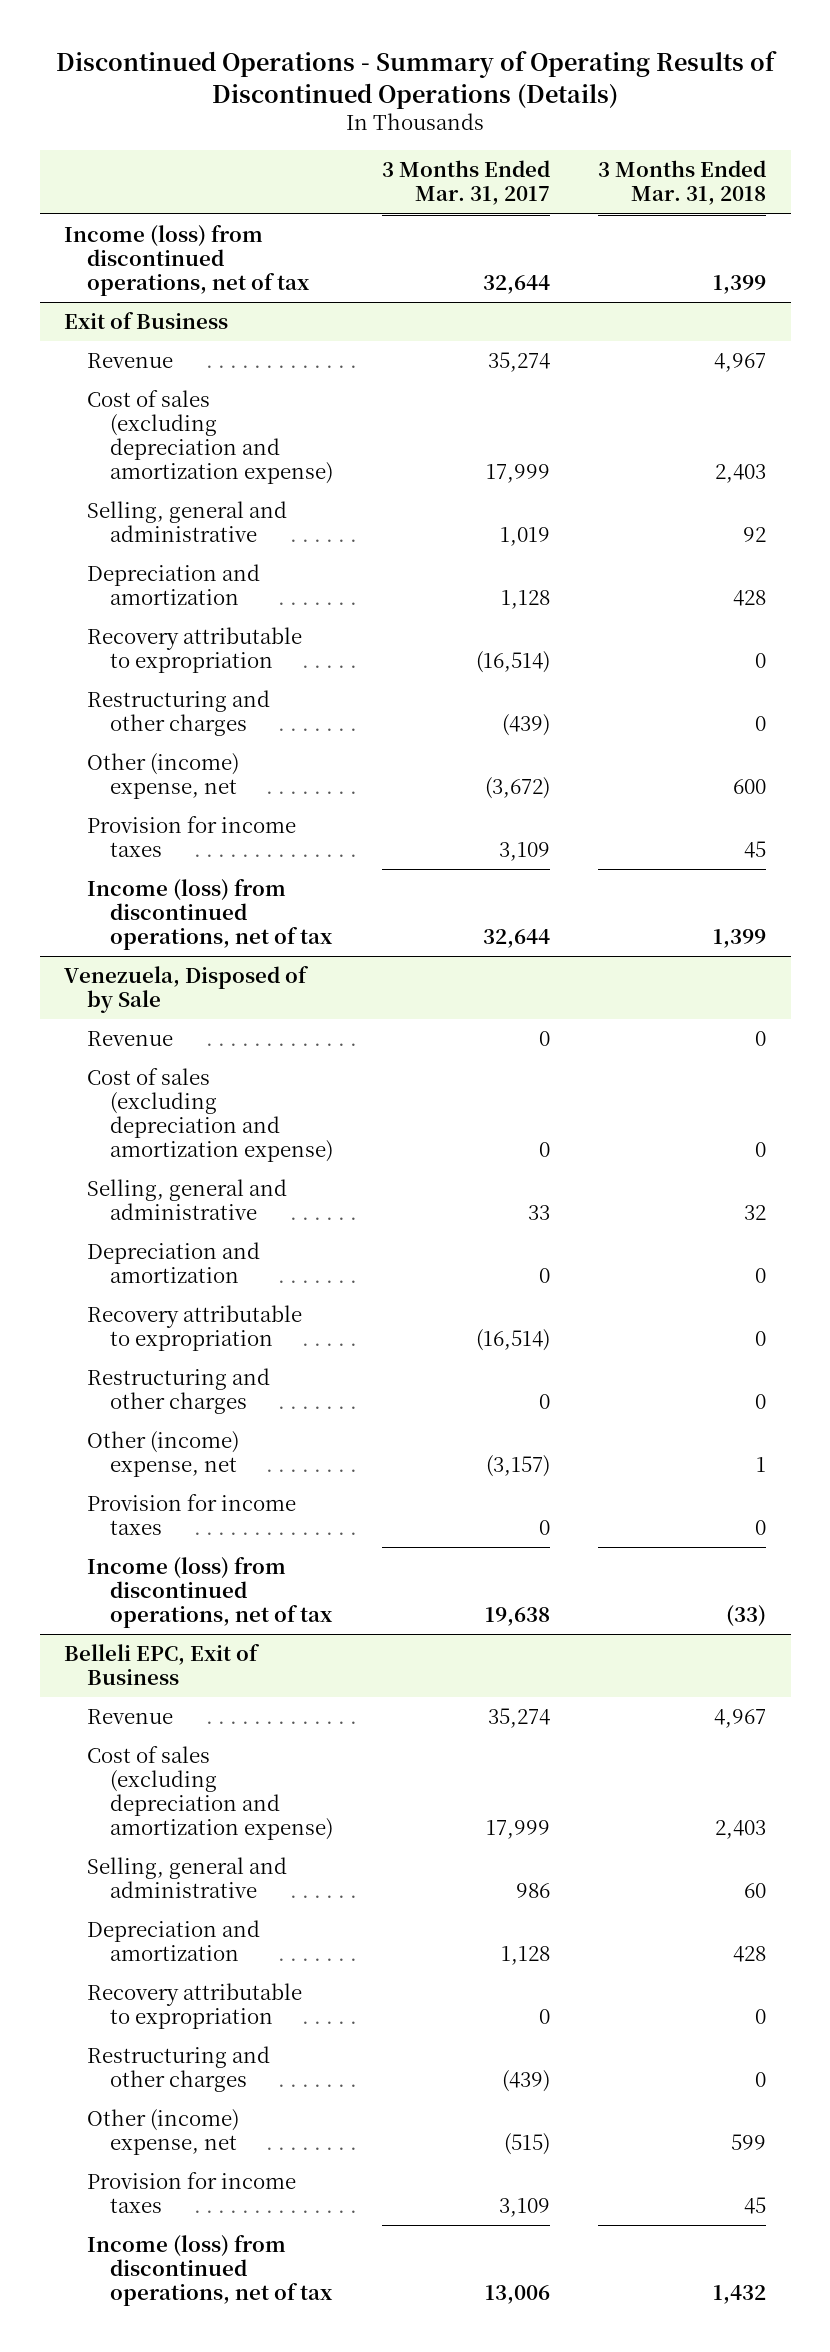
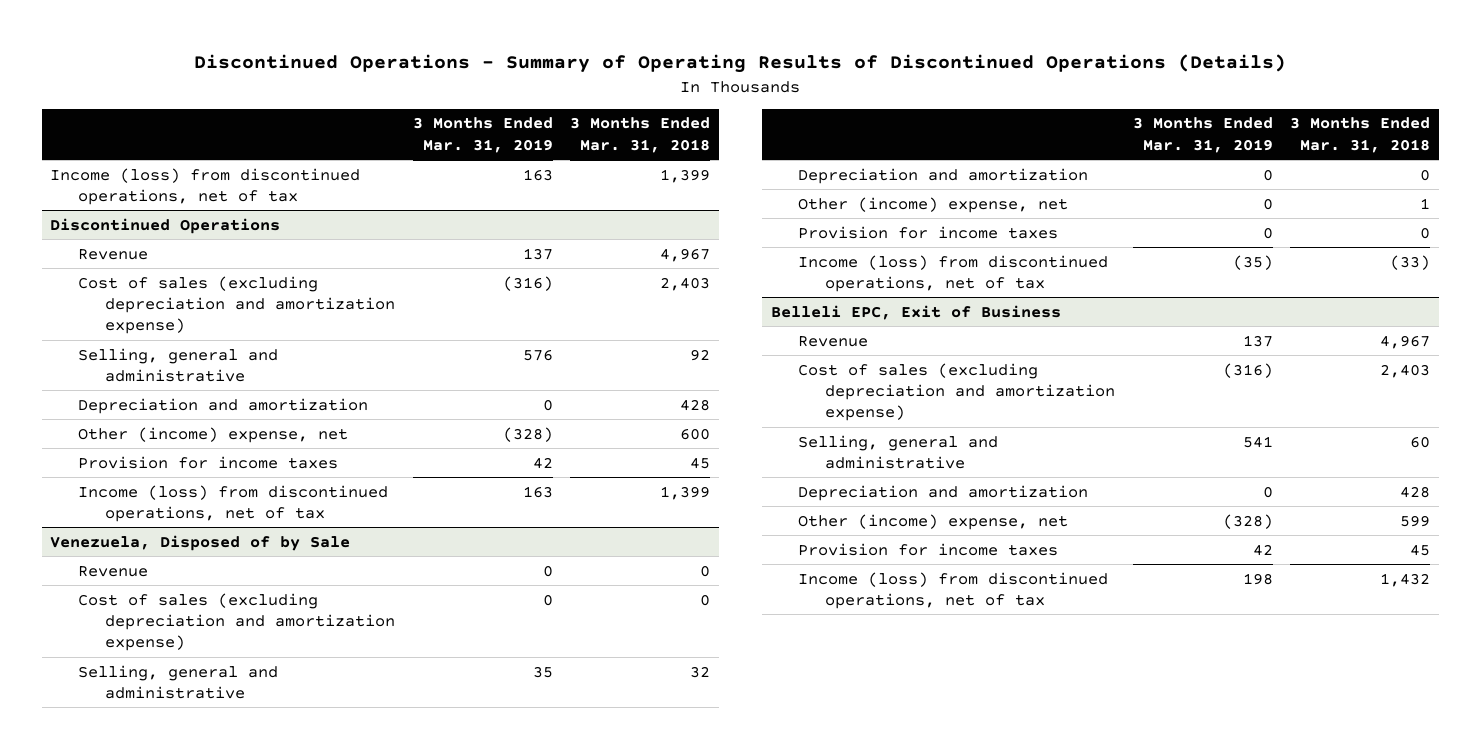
[381,160,550,206] 3 Months Ended Mar. 31, 2017 -> none
none -> [412,117,553,153] 3 Months Ended Mar. 31, 2019
[63,312,228,330] Exit of Business -> none
none -> [50,217,281,234] Discontinued Operations
[86,627,302,673] Recovery attributable to expropriation -> none
[86,690,270,736] Restructuring and other charges -> none
[86,1305,302,1351] Recovery attributable to expropriation -> none
[86,1368,270,1414] Restructuring and other charges -> none
[86,1983,302,2029] Recovery attributable to expropriation -> none
[86,2046,270,2092] Restructuring and other charges -> none

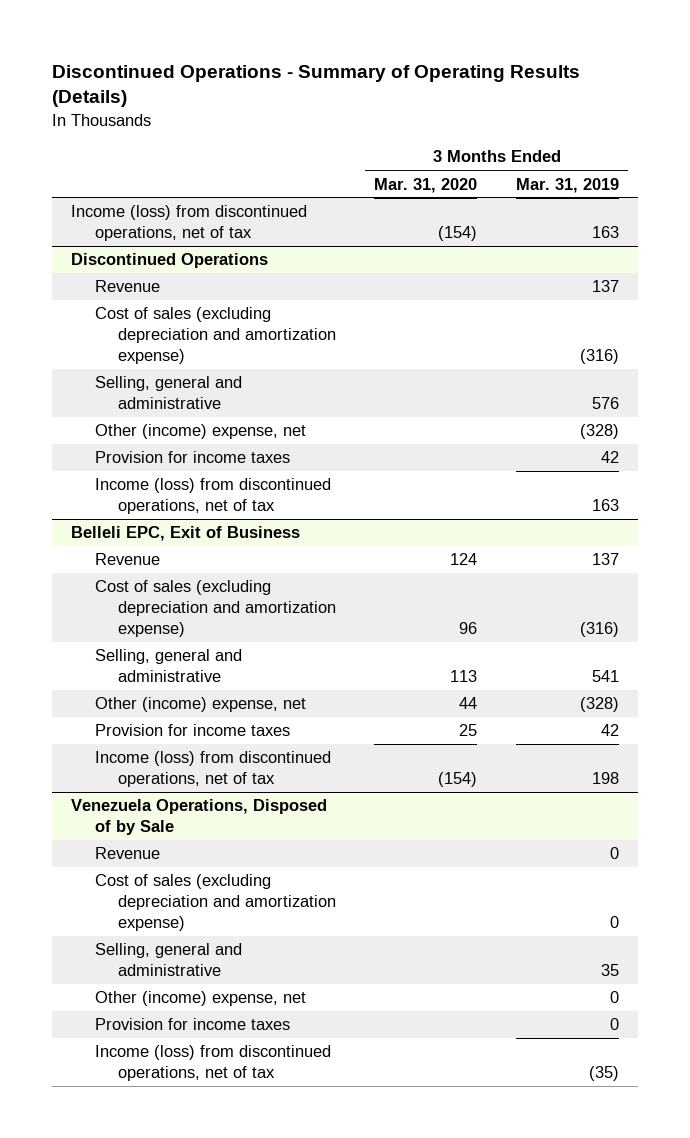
[194,54,1287,74] Discontinued Operations - Summary of Operating Results of Discontinued Operations (Details) -> [51,64,580,108] Discontinued Operations - Summary of Operating Results (Details)
[570,117,711,153] 3 Months Ended Mar. 31, 2018 -> none
none -> [374,177,478,193] Mar. 31, 2020
[77,397,368,414] Depreciation and amortization -> none
[50,534,351,551] Venezuela, Disposed of by Sale -> none
[77,565,148,577] Revenue -> none
[77,592,396,652] Cost of sales (excluding depreciation and amortization expense) -> none
[77,664,278,699] Selling, general and administrative -> none
[797,167,1088,184] Depreciation and amortization -> none
[797,196,1068,213] Other (income) expense, net -> none
[797,225,1058,239] Provision for income taxes -> none
[797,254,1108,292] Income (loss) from discontinued operations, net of tax -> none
[797,484,1088,501] Depreciation and amortization -> none
none -> [70,799,327,836] Venezuela Operations, Disposed of by Sale
none -> [94,847,160,860] Revenue
none -> [94,874,337,931] Cost of sales (excluding depreciation and amortization expense)
none -> [94,943,242,977] Selling, general and administrative
none -> [94,991,306,1007] Other (income) expense, net
none -> [94,1018,290,1031] Provision for income taxes
none -> [94,1045,331,1082] Income (loss) from discontinued operations, net of tax

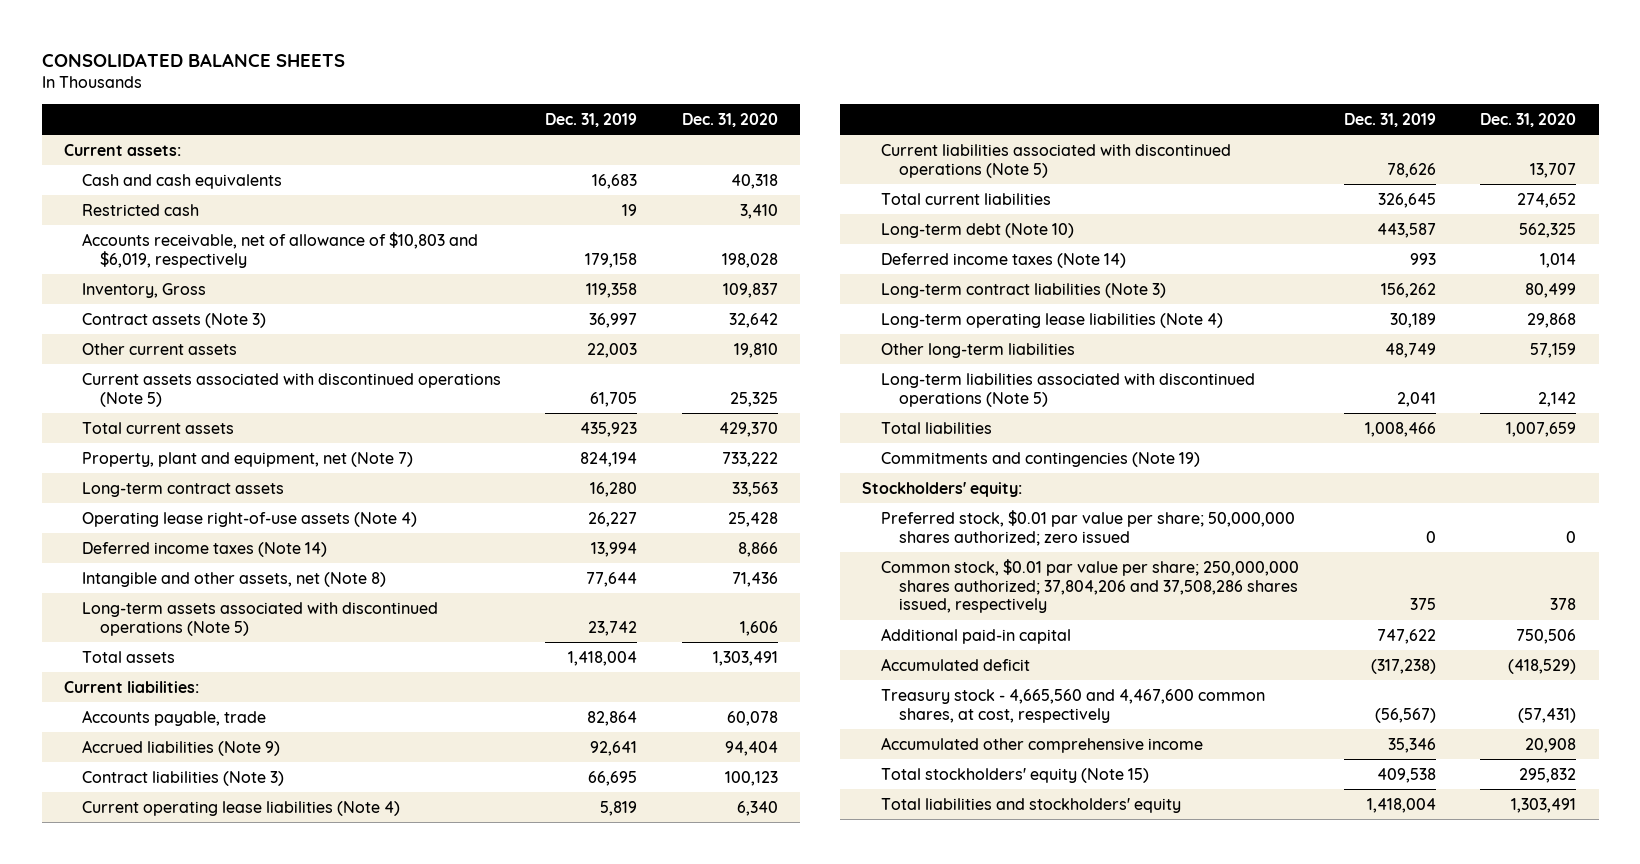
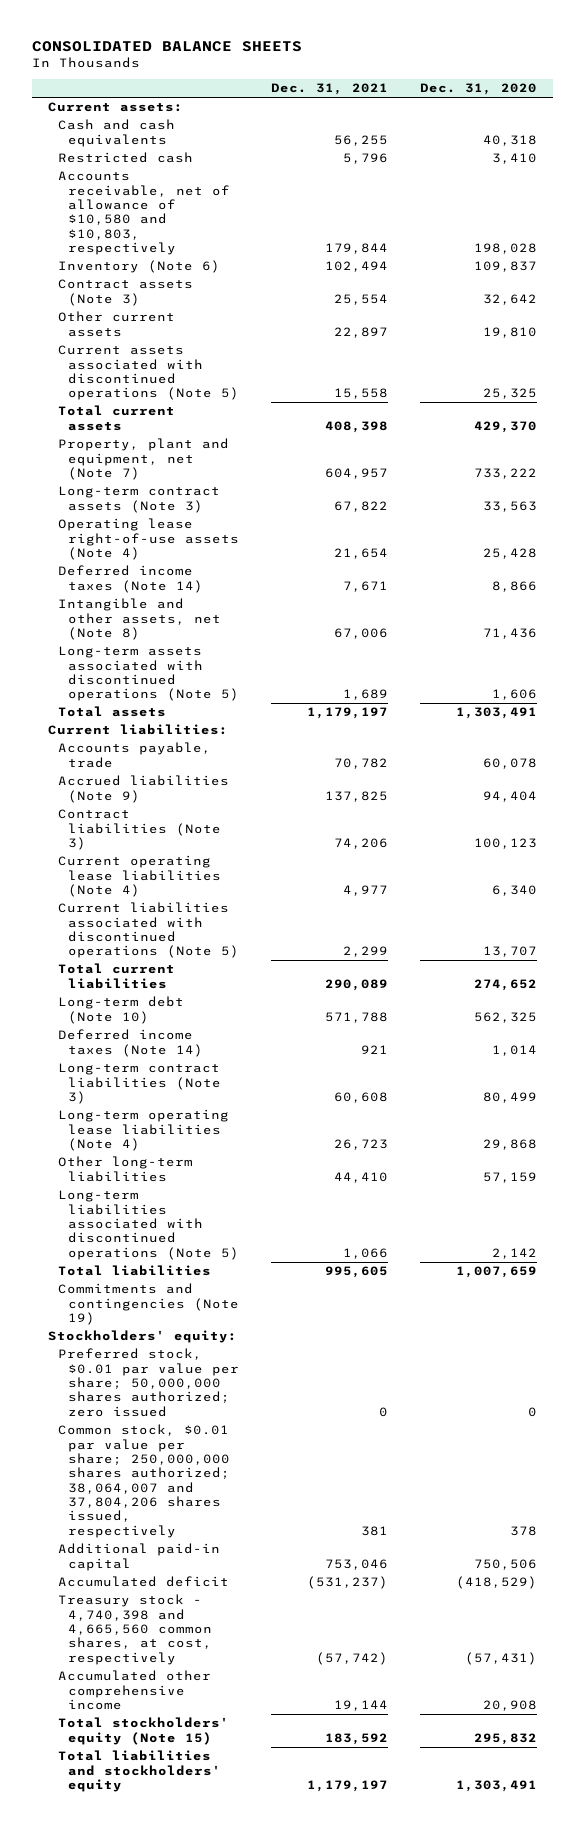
[545,113,638,128] Dec. 31, 2019 -> none
none -> [270,83,388,96] Dec. 31, 2021
[82,231,479,268] Accounts receivable, net of allowance of $10,803 and $6,019, respectively -> [57,171,230,256] Accounts receivable, net of allowance of $10,580 and $10,803, respectively
[82,282,207,298] Inventory, Gross -> [57,260,220,274] Inventory (Note 6)
[82,481,285,497] Long-term contract assets -> [57,486,220,513] Long-term contract assets (Note 3)
[880,558,1299,614] Common stock, $0.01 par value per share; 250,000,000 shares authorized; 37,804,206 and 37,508,286 shares issued, respectively -> [57,1424,230,1538] Common stock, $0.01 par value per share; 250,000,000 shares authorized; 38,064,007 and 37,804,206 shares issued, respectively
[880,688,1265,723] Treasury stock - 4,665,560 and 4,467,600 common shares, at cost, respectively -> [57,1594,212,1665] Treasury stock - 4,740,398 and 4,665,560 common shares, at cost, respectively

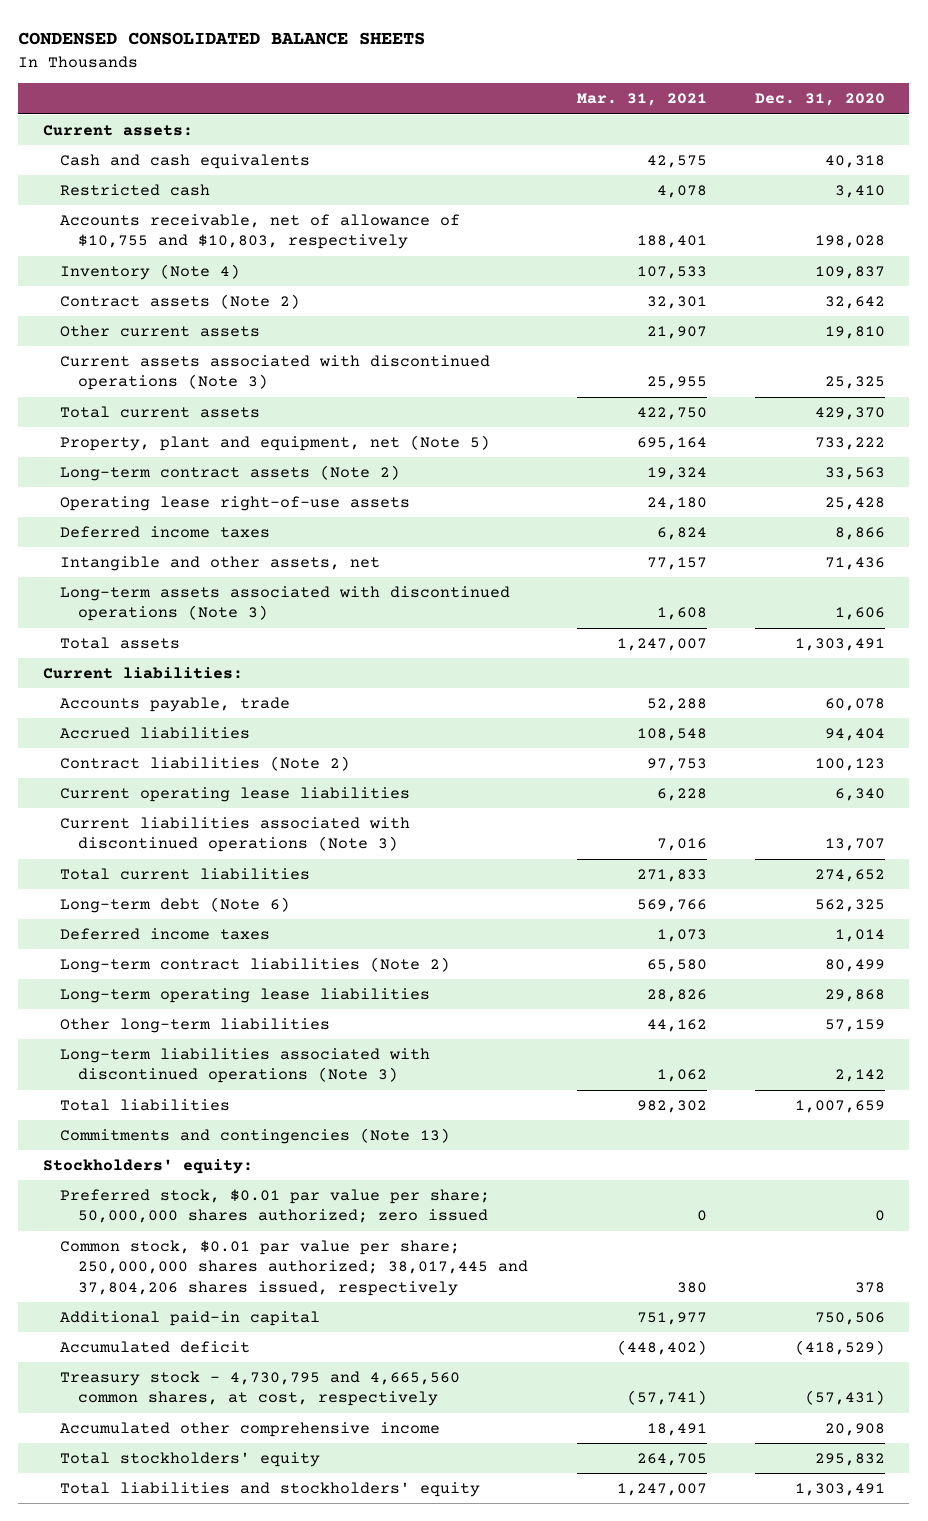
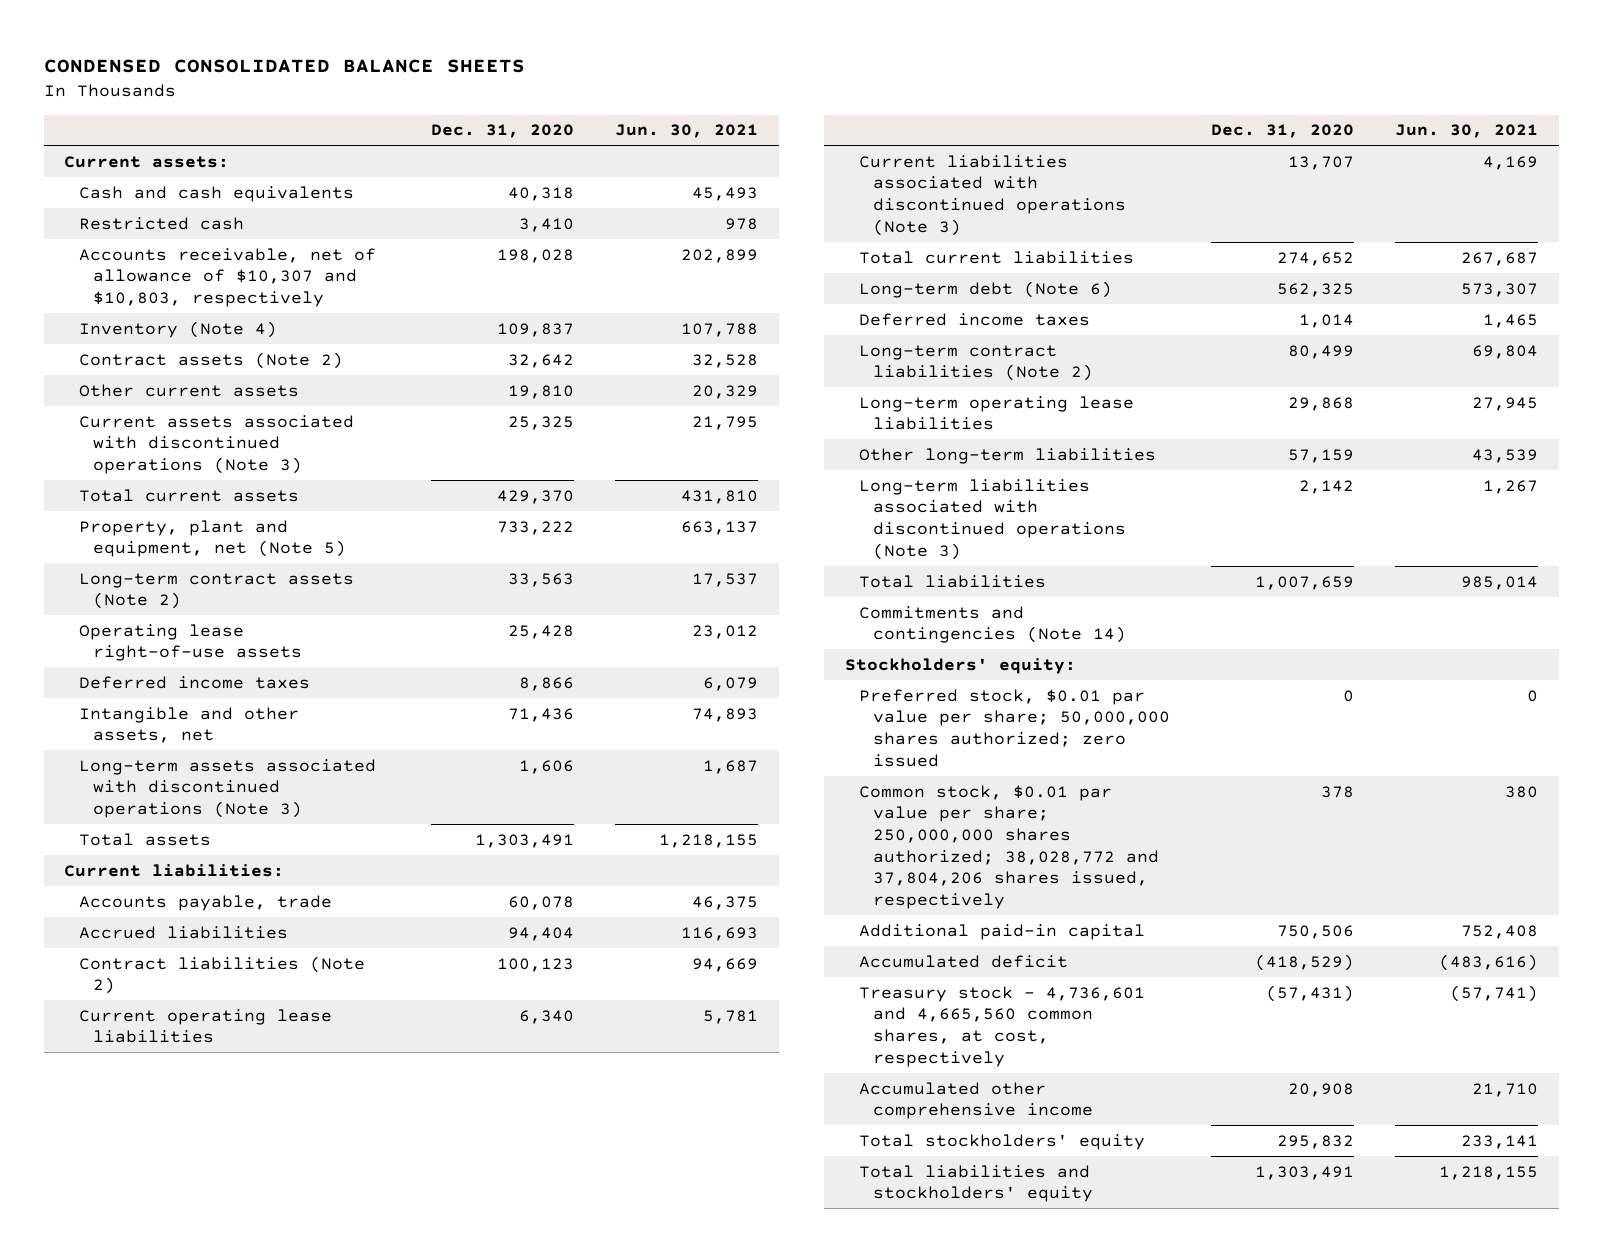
[576,93,707,107] Mar. 31, 2021 -> none
none -> [615,124,759,139] Jun. 30, 2021
[60,213,461,250] Accounts receivable, net of allowance of $10,755 and $10,803, respectively -> [78,247,376,308] Accounts receivable, net of allowance of $10,307 and $10,803, respectively
[60,1127,451,1144] Commitments and contingencies (Note 13) -> [858,605,1127,644] Commitments and contingencies (Note 14)
[60,1239,528,1296] Common stock, $0.01 par value per share; 250,000,000 shares authorized; 38,017,445 and 37,804,206 shares issued, respectively -> [858,784,1160,910] Common stock, $0.01 par value per share; 250,000,000 shares authorized; 38,028,772 and 37,804,206 shares issued, respectively
[60,1370,461,1407] Treasury stock - 4,730,795 and 4,665,560 common shares, at cost, respectively -> [858,985,1145,1067] Treasury stock - 4,736,601 and 4,665,560 common shares, at cost, respectively

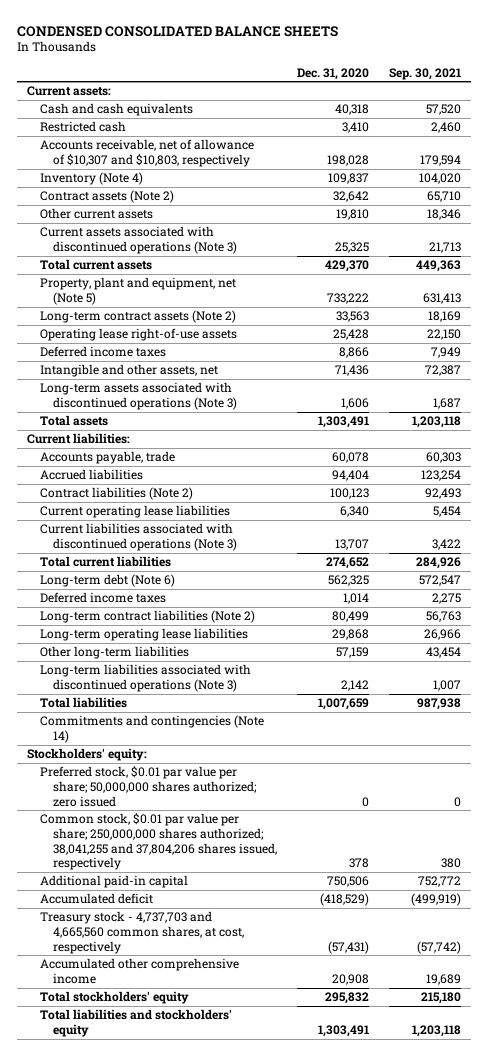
[615,124,759,139] Jun. 30, 2021 -> none
none -> [388,67,461,80] Sep. 30, 2021
[858,784,1160,910] Common stock, $0.01 par value per share; 250,000,000 shares authorized; 38,028,772 and 37,804,206 shares issued, respectively -> [40,813,278,871] Common stock, $0.01 par value per share; 250,000,000 shares authorized; 38,041,255 and 37,804,206 shares issued, respectively
[858,985,1145,1067] Treasury stock - 4,736,601 and 4,665,560 common shares, at cost, respectively -> [40,911,245,954] Treasury stock - 4,737,703 and 4,665,560 common shares, at cost, respectively

